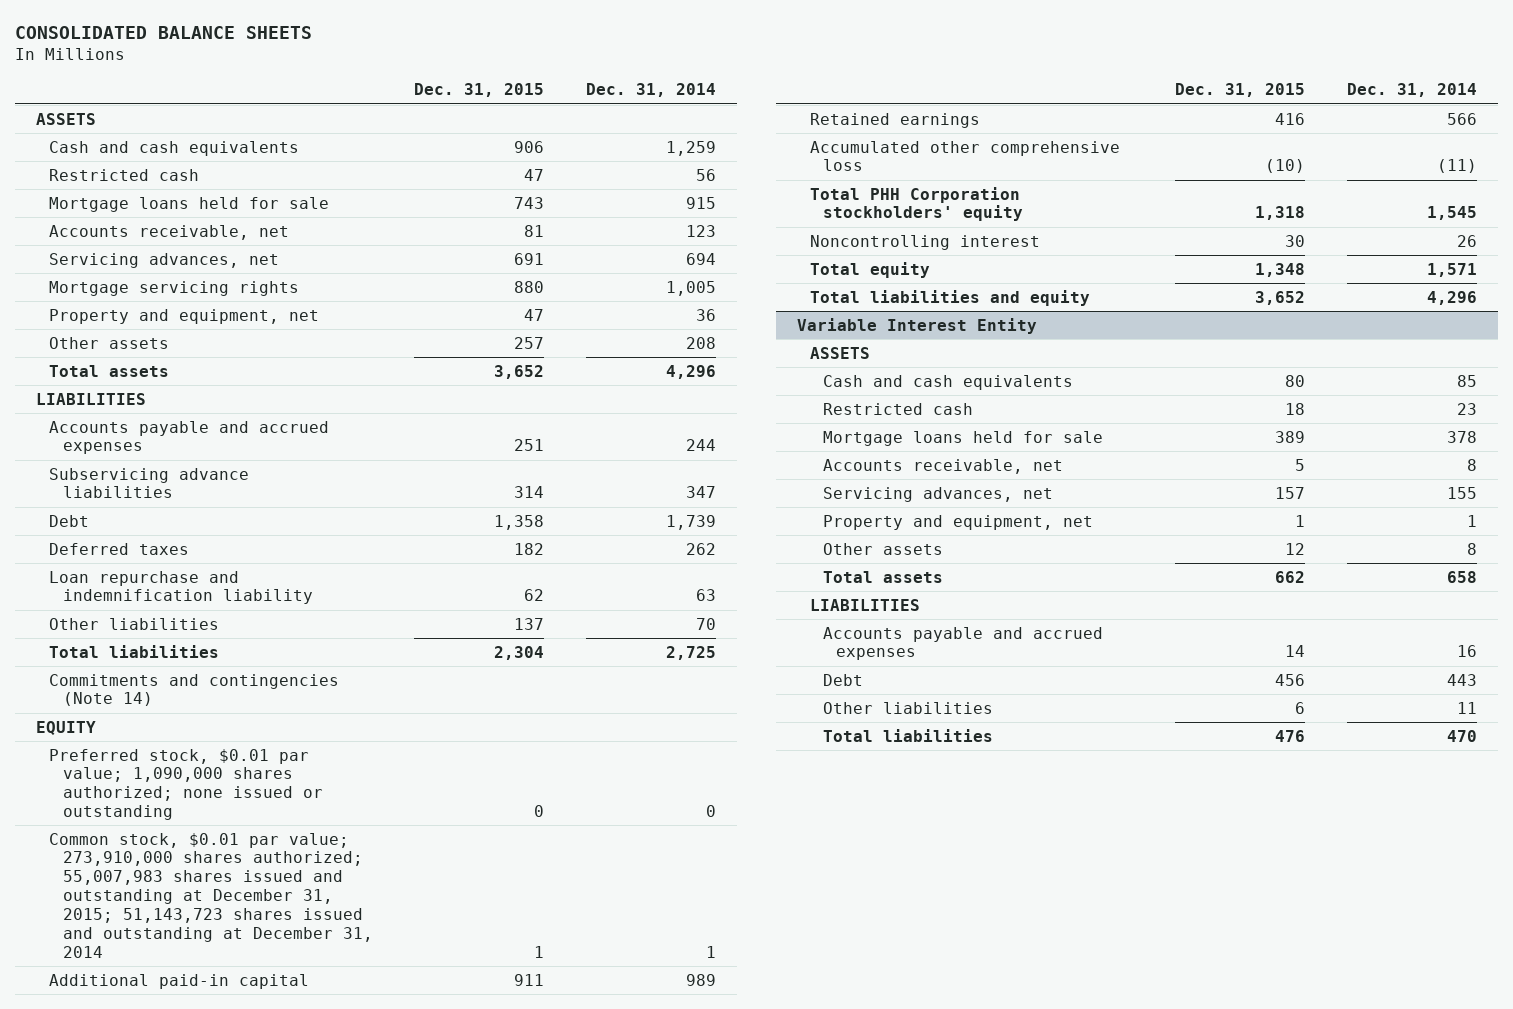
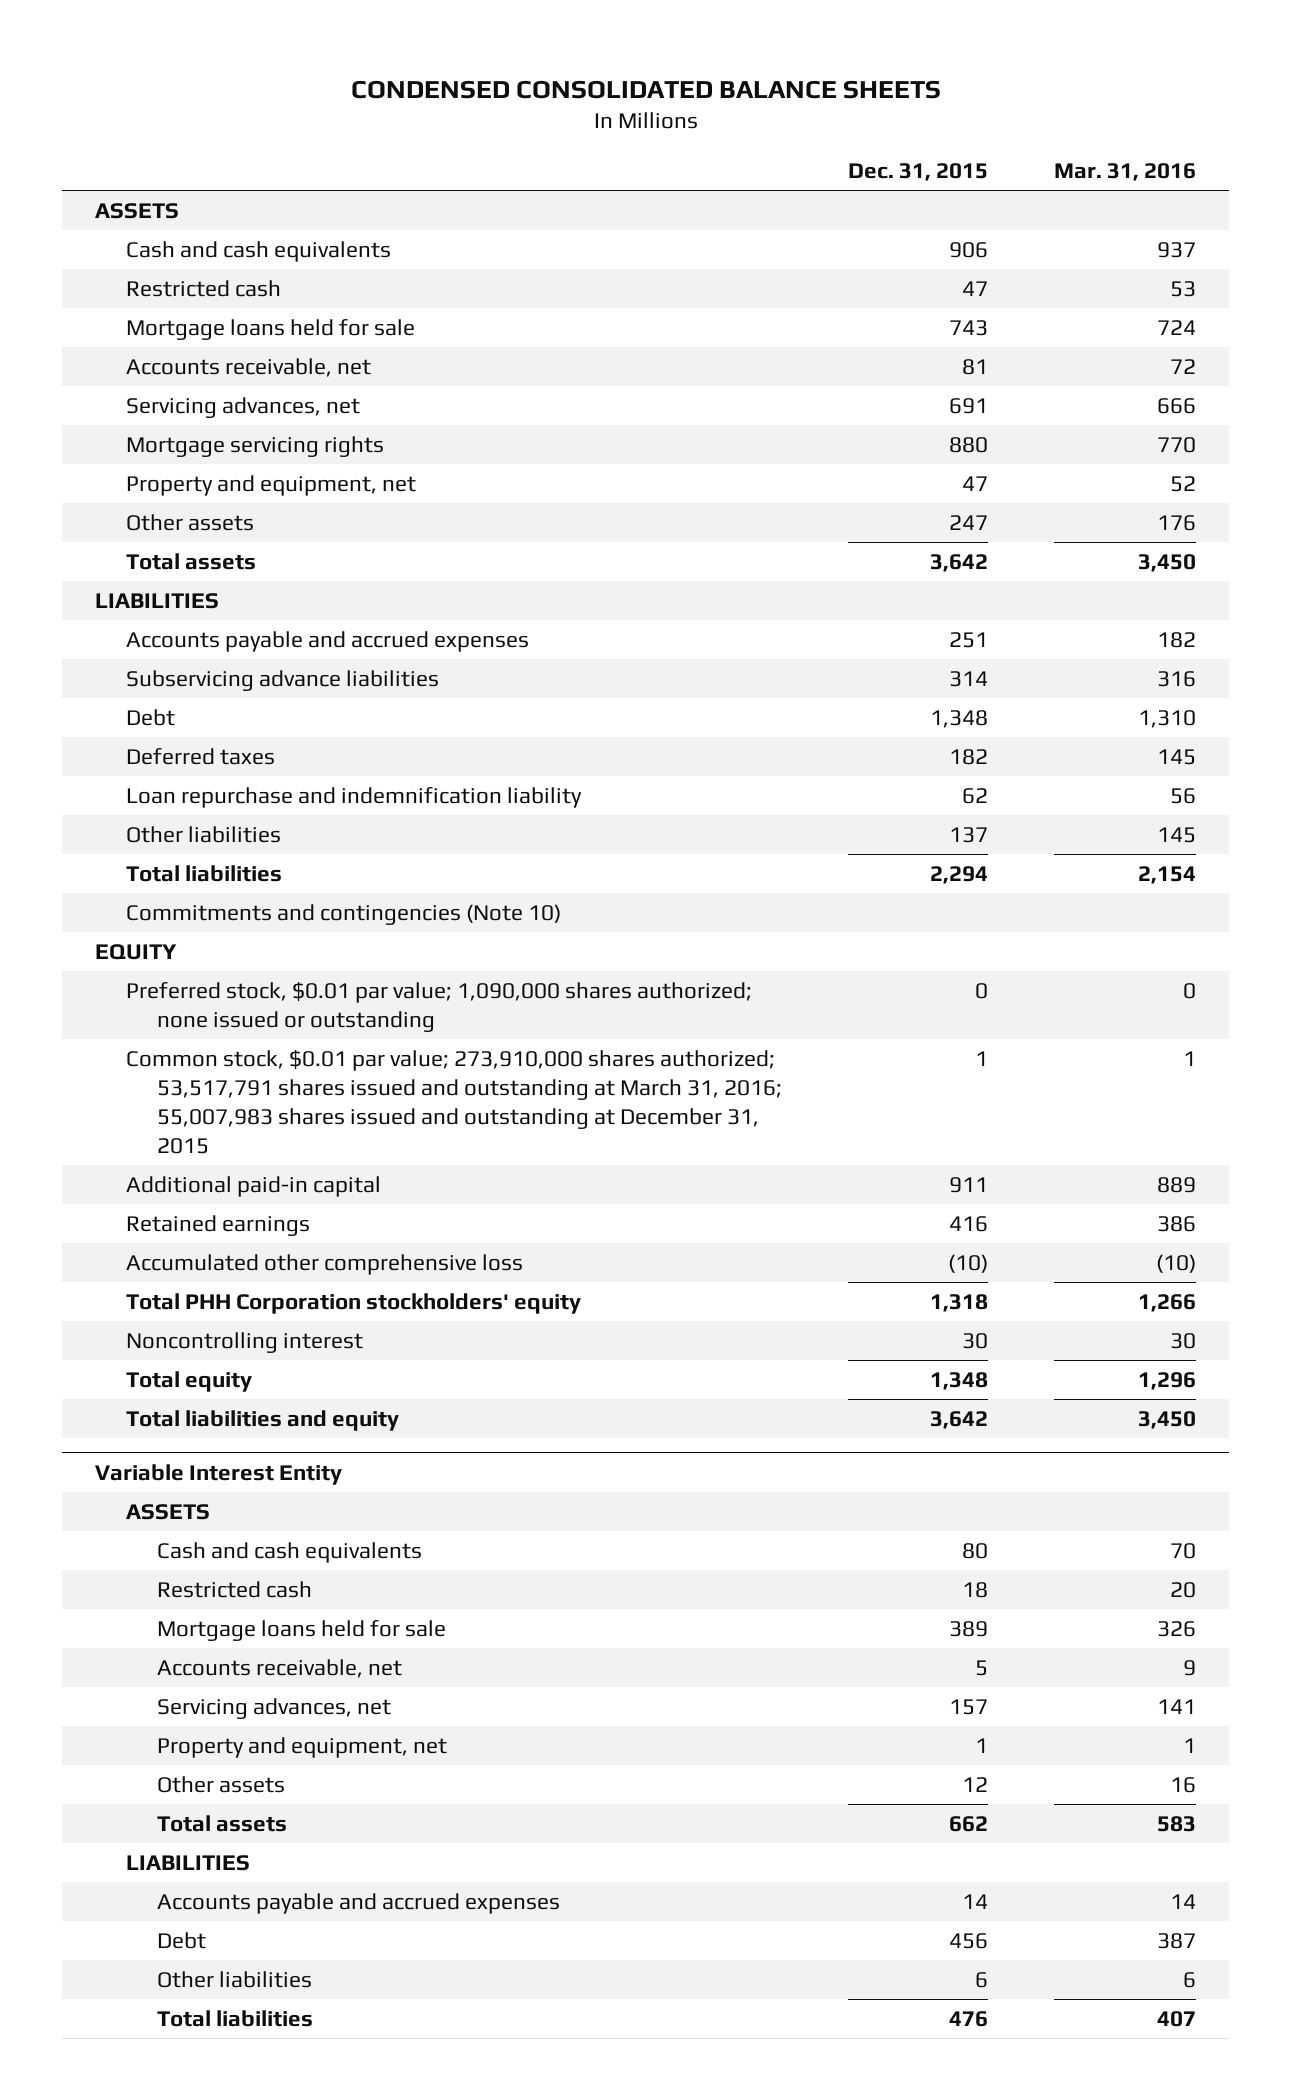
[15,26,313,40] CONSOLIDATED BALANCE SHEETS -> [350,79,941,99] CONDENSED CONSOLIDATED BALANCE SHEETS
[586,83,717,98] Dec. 31, 2014 -> none
none -> [1053,162,1196,181] Mar. 31, 2016
[514,336,545,349] 257 -> [949,515,989,531] 247
[494,364,545,379] 3,652 -> [930,554,989,573] 3,642
[494,514,545,530] 1,358 -> [930,710,989,729] 1,348
[494,645,545,660] 2,304 -> [930,866,989,885] 2,294
[49,673,340,707] Commitments and contingencies (Note 14) -> [126,904,562,926] Commitments and contingencies (Note 10)
[49,832,373,958] Common stock, $0.01 par value; 273,910,000 shares authorized; 55,007,983 shares issued and outstanding at December 31, 2015; 51,143,723 shares issued and outstanding at December 31, 2014 -> [126,1050,783,1155] Common stock, $0.01 par value; 273,910,000 shares authorized; 53,517,791 shares issued and outstanding at March 31, 2016; 55,007,983 shares issued and outstanding at December 31, 2015
[1255,290,1306,305] 3,652 -> [930,1411,989,1430] 3,642

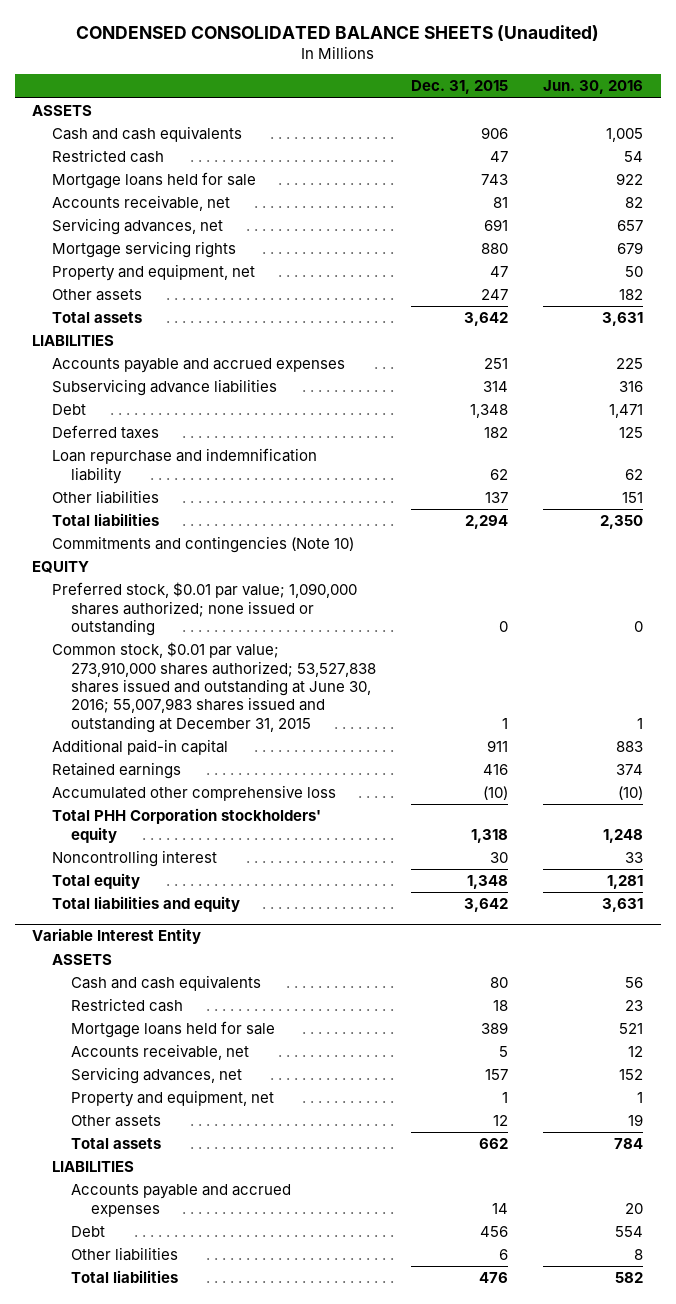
[350,79,941,99] CONDENSED CONSOLIDATED BALANCE SHEETS -> [75,24,599,41] CONDENSED CONSOLIDATED BALANCE SHEETS (Unaudited)
[1053,162,1196,181] Mar. 31, 2016 -> none
none -> [543,80,644,95] Jun. 30, 2016
[126,1050,783,1155] Common stock, $0.01 par value; 273,910,000 shares authorized; 53,517,791 shares issued and outstanding at March 31, 2016; 55,007,983 shares issued and outstanding at December 31, 2015 -> [51,642,377,733] Common stock, $0.01 par value; 273,910,000 shares authorized; 53,527,838 shares issued and outstanding at June 30, 2016; 55,007,983 shares issued and outstanding at December 31, 2015

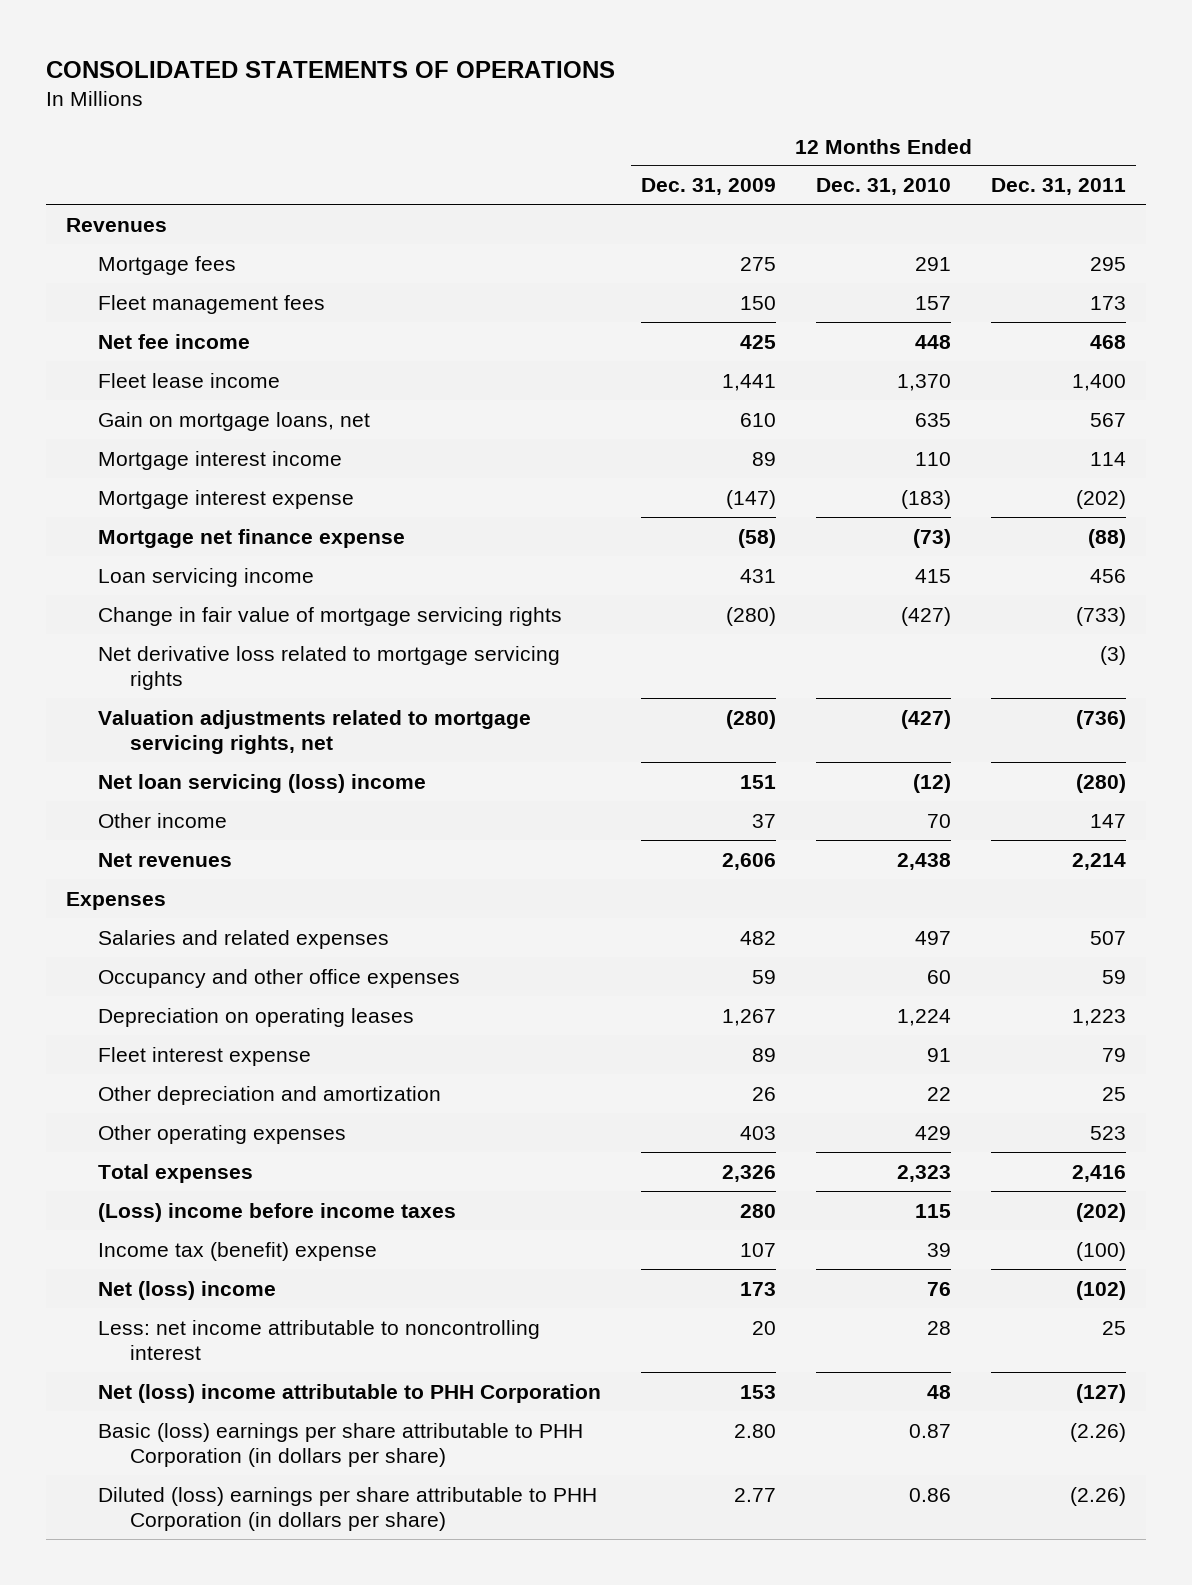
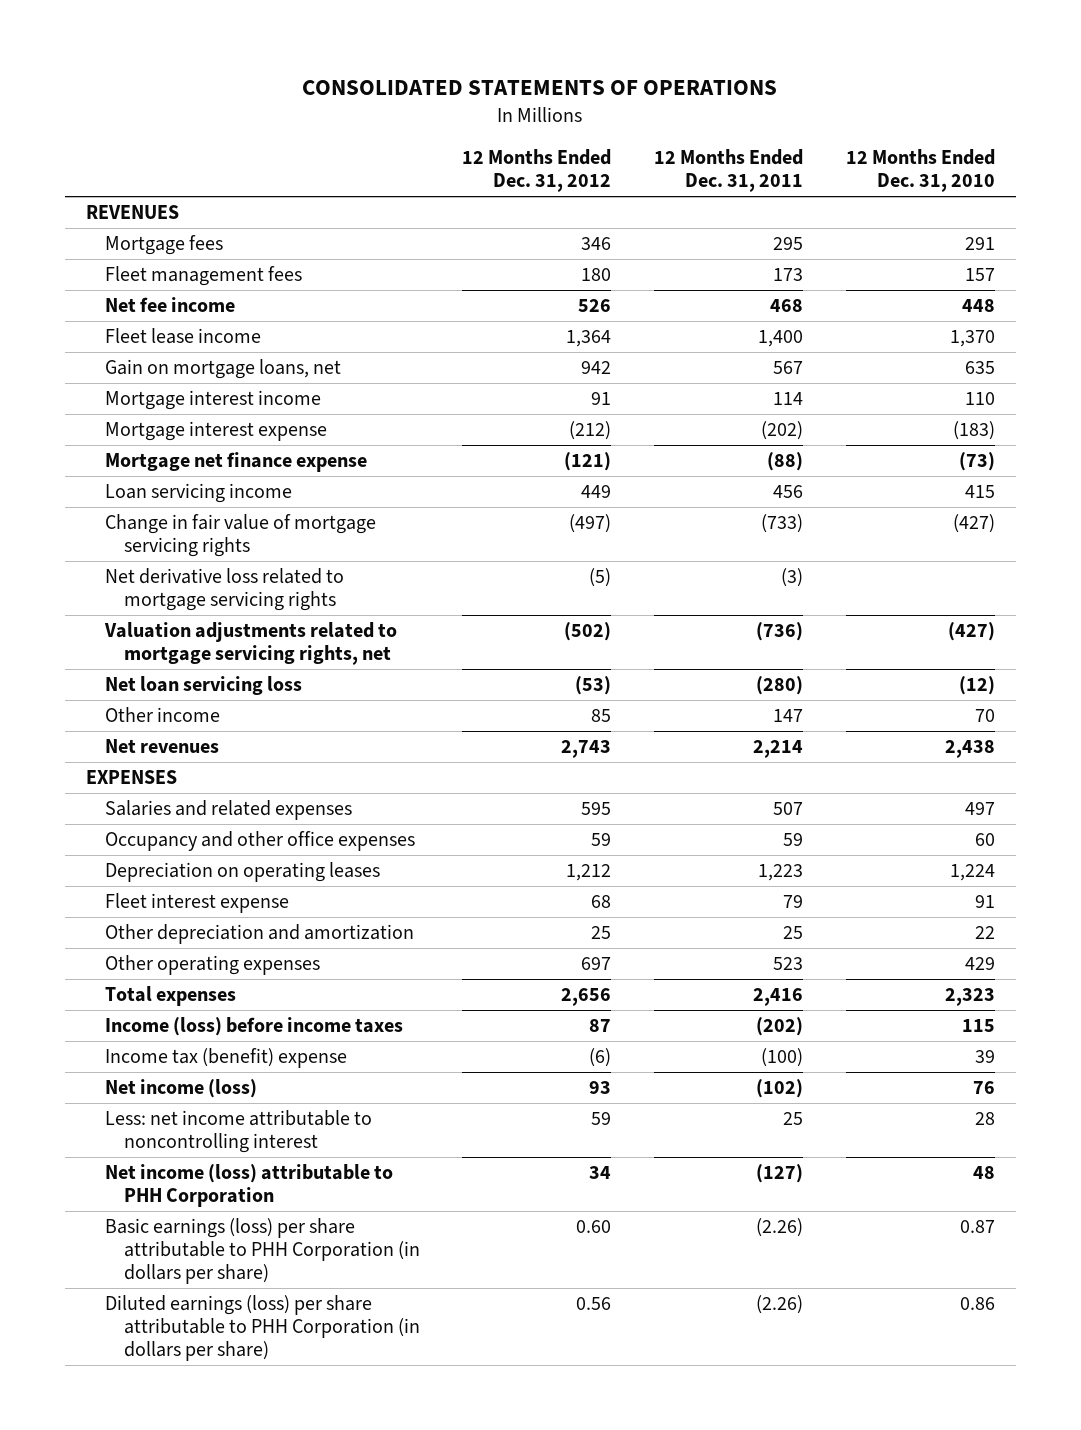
[640,178,776,196] Dec. 31, 2009 -> none
none -> [462,149,612,193] 12 Months Ended Dec. 31, 2012
[65,217,167,232] Revenues -> [85,205,179,220] REVENUES
[97,773,426,793] Net loan servicing (loss) income -> [104,676,302,696] Net loan servicing loss
[65,891,166,910] Expenses -> [85,770,177,785] EXPENSES
[97,1202,456,1222] (Loss) income before income taxes -> [104,1017,403,1037] Income (loss) before income taxes
[97,1280,276,1300] Net (loss) income -> [104,1079,257,1099] Net income (loss)
[97,1383,601,1403] Net (loss) income attributable to PHH Corporation -> [104,1164,393,1208] Net income (loss) attributable to PHH Corporation
[97,1422,583,1468] Basic (loss) earnings per share attributable to PHH Corporation (in dollars per share) -> [104,1218,420,1285] Basic earnings (loss) per share attributable to PHH Corporation (in dollars per share)
[97,1486,597,1532] Diluted (loss) earnings per share attributable to PHH Corporation (in dollars per share) -> [104,1295,420,1362] Diluted earnings (loss) per share attributable to PHH Corporation (in dollars per share)

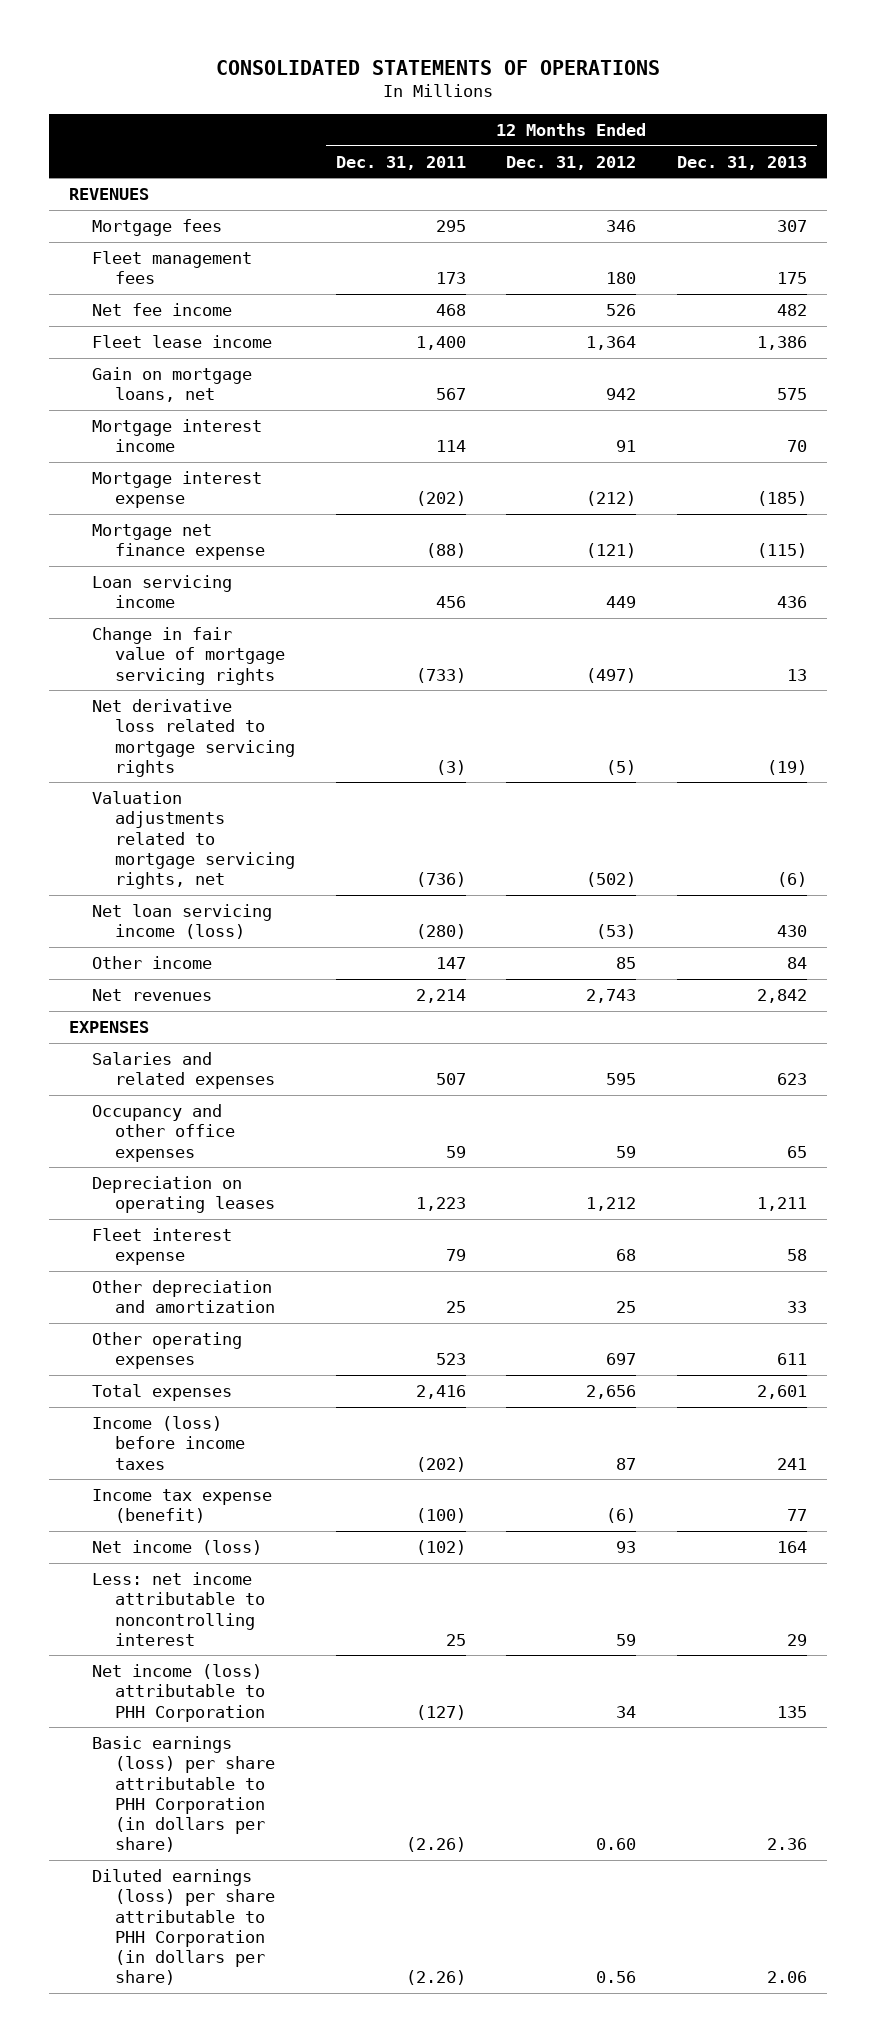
[845,149,995,193] 12 Months Ended Dec. 31, 2010 -> none
none -> [676,155,807,170] Dec. 31, 2013
[104,676,302,696] Net loan servicing loss -> [92,903,273,940] Net loan servicing income (loss)
[104,1048,347,1069] Income tax (benefit) expense -> [92,1488,273,1524] Income tax expense (benefit)

